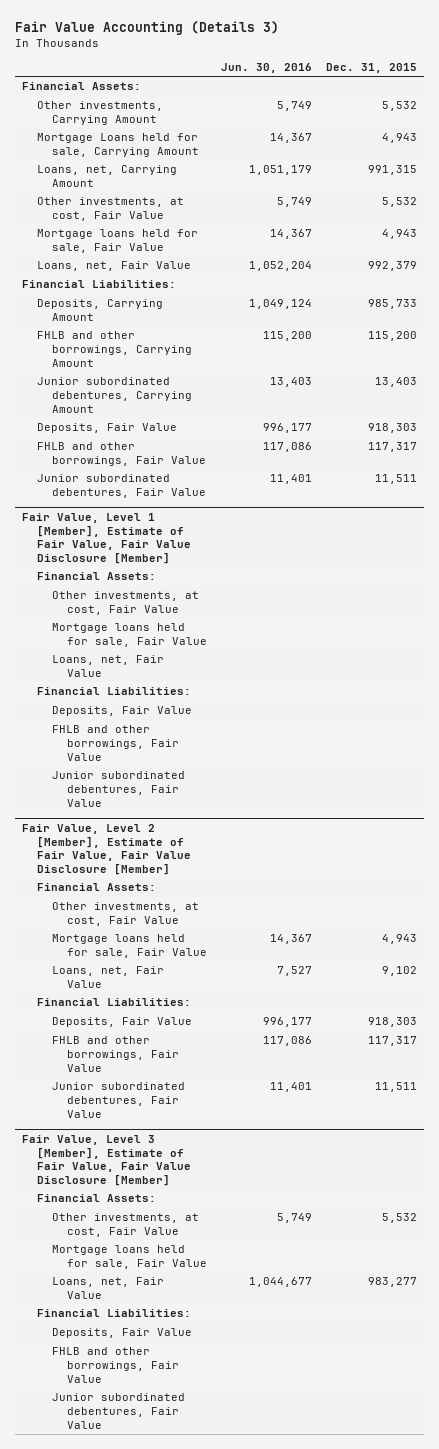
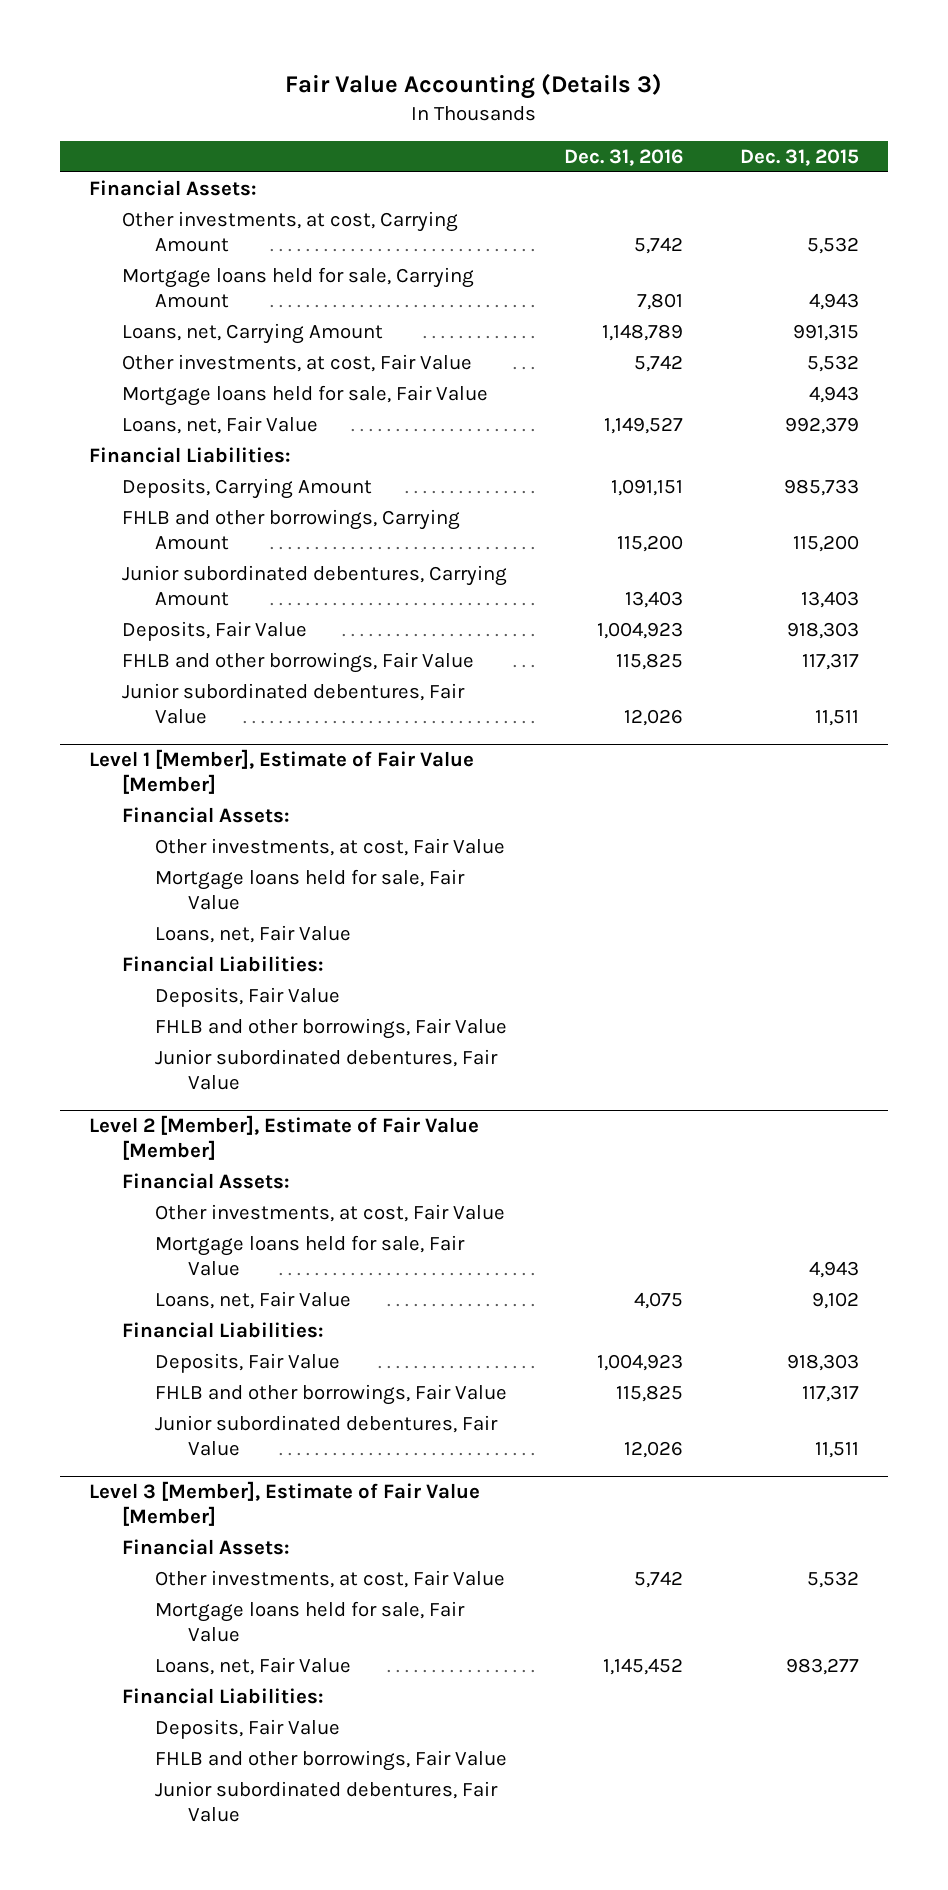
[221,63,313,74] Jun. 30, 2016 -> none
none -> [563,148,683,166] Dec. 31, 2016
[36,101,163,126] Other investments, Carrying Amount -> [121,210,458,252] Other investments, at cost, Carrying Amount
[36,133,200,158] Mortgage Loans held for sale, Carrying Amount -> [121,266,474,308] Mortgage loans held for sale, Carrying Amount
[21,513,191,565] Fair Value, Level 1 [Member], Estimate of Fair Value, Fair Value Disclosure [Member] -> [88,749,474,795] Level 1 [Member], Estimate of Fair Value [Member]
[21,824,191,876] Fair Value, Level 2 [Member], Estimate of Fair Value, Fair Value Disclosure [Member] -> [88,1115,479,1161] Level 2 [Member], Estimate of Fair Value [Member]
[21,1135,191,1187] Fair Value, Level 3 [Member], Estimate of Fair Value, Fair Value Disclosure [Member] -> [88,1481,480,1527] Level 3 [Member], Estimate of Fair Value [Member]

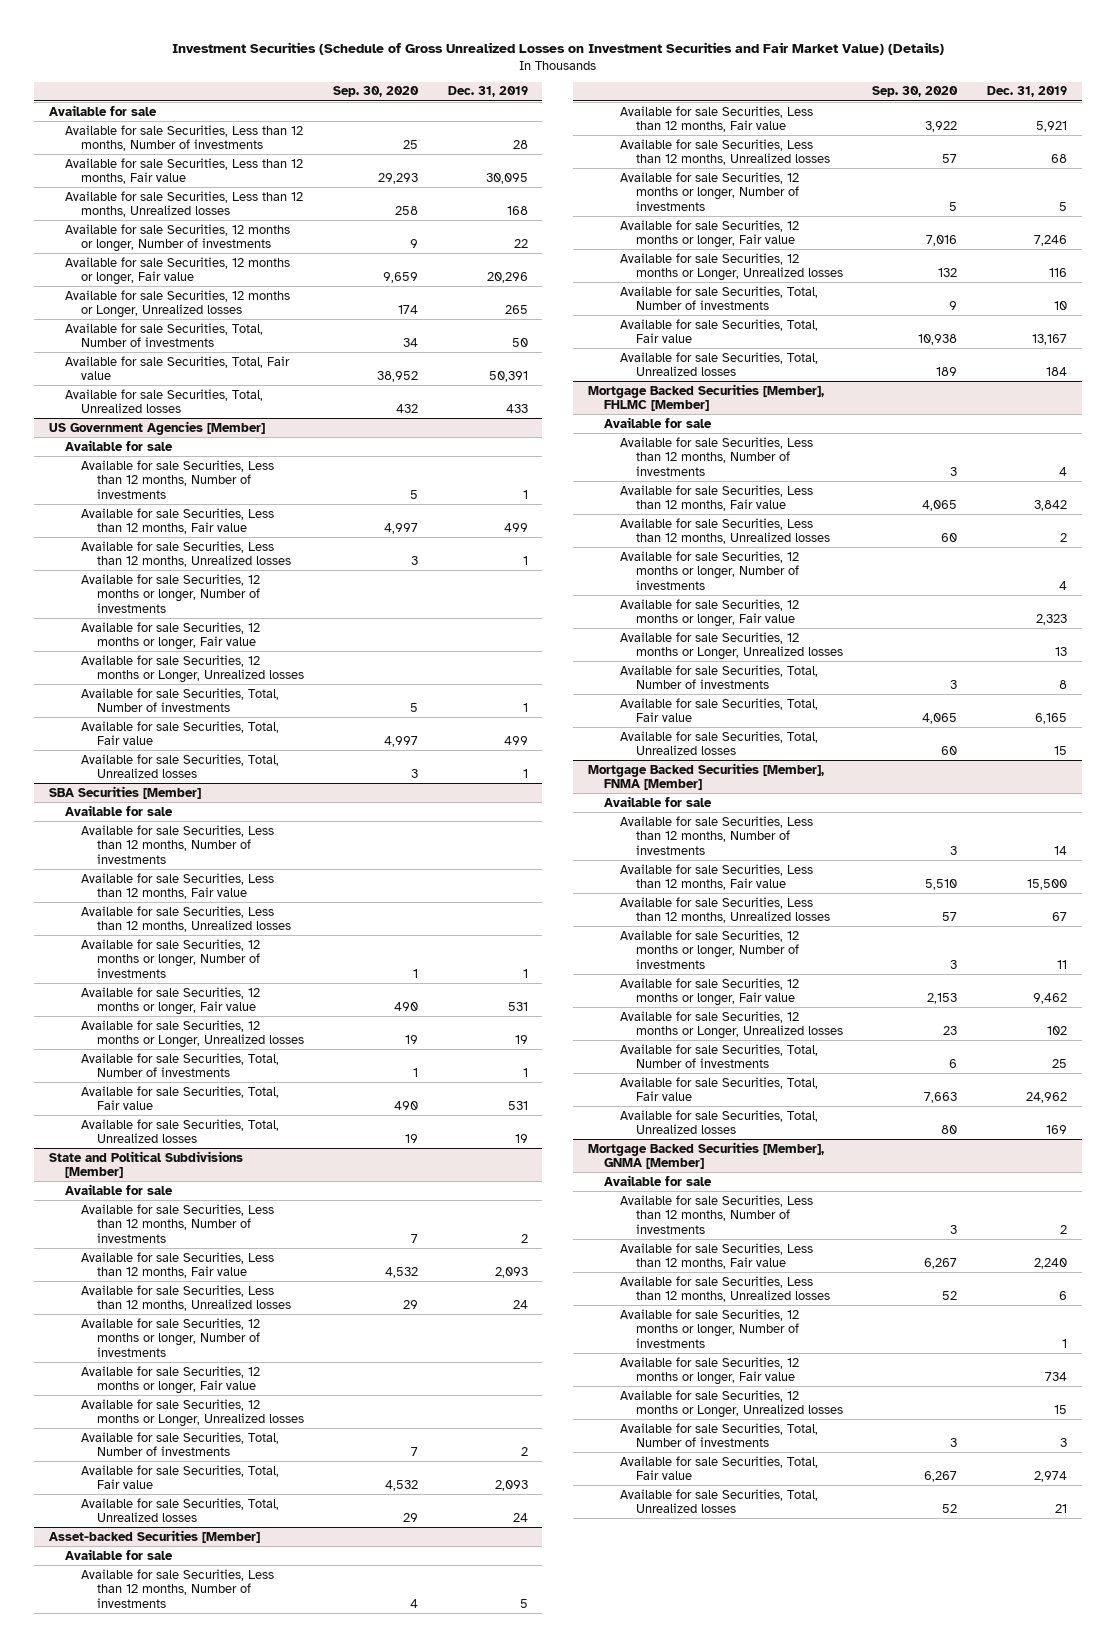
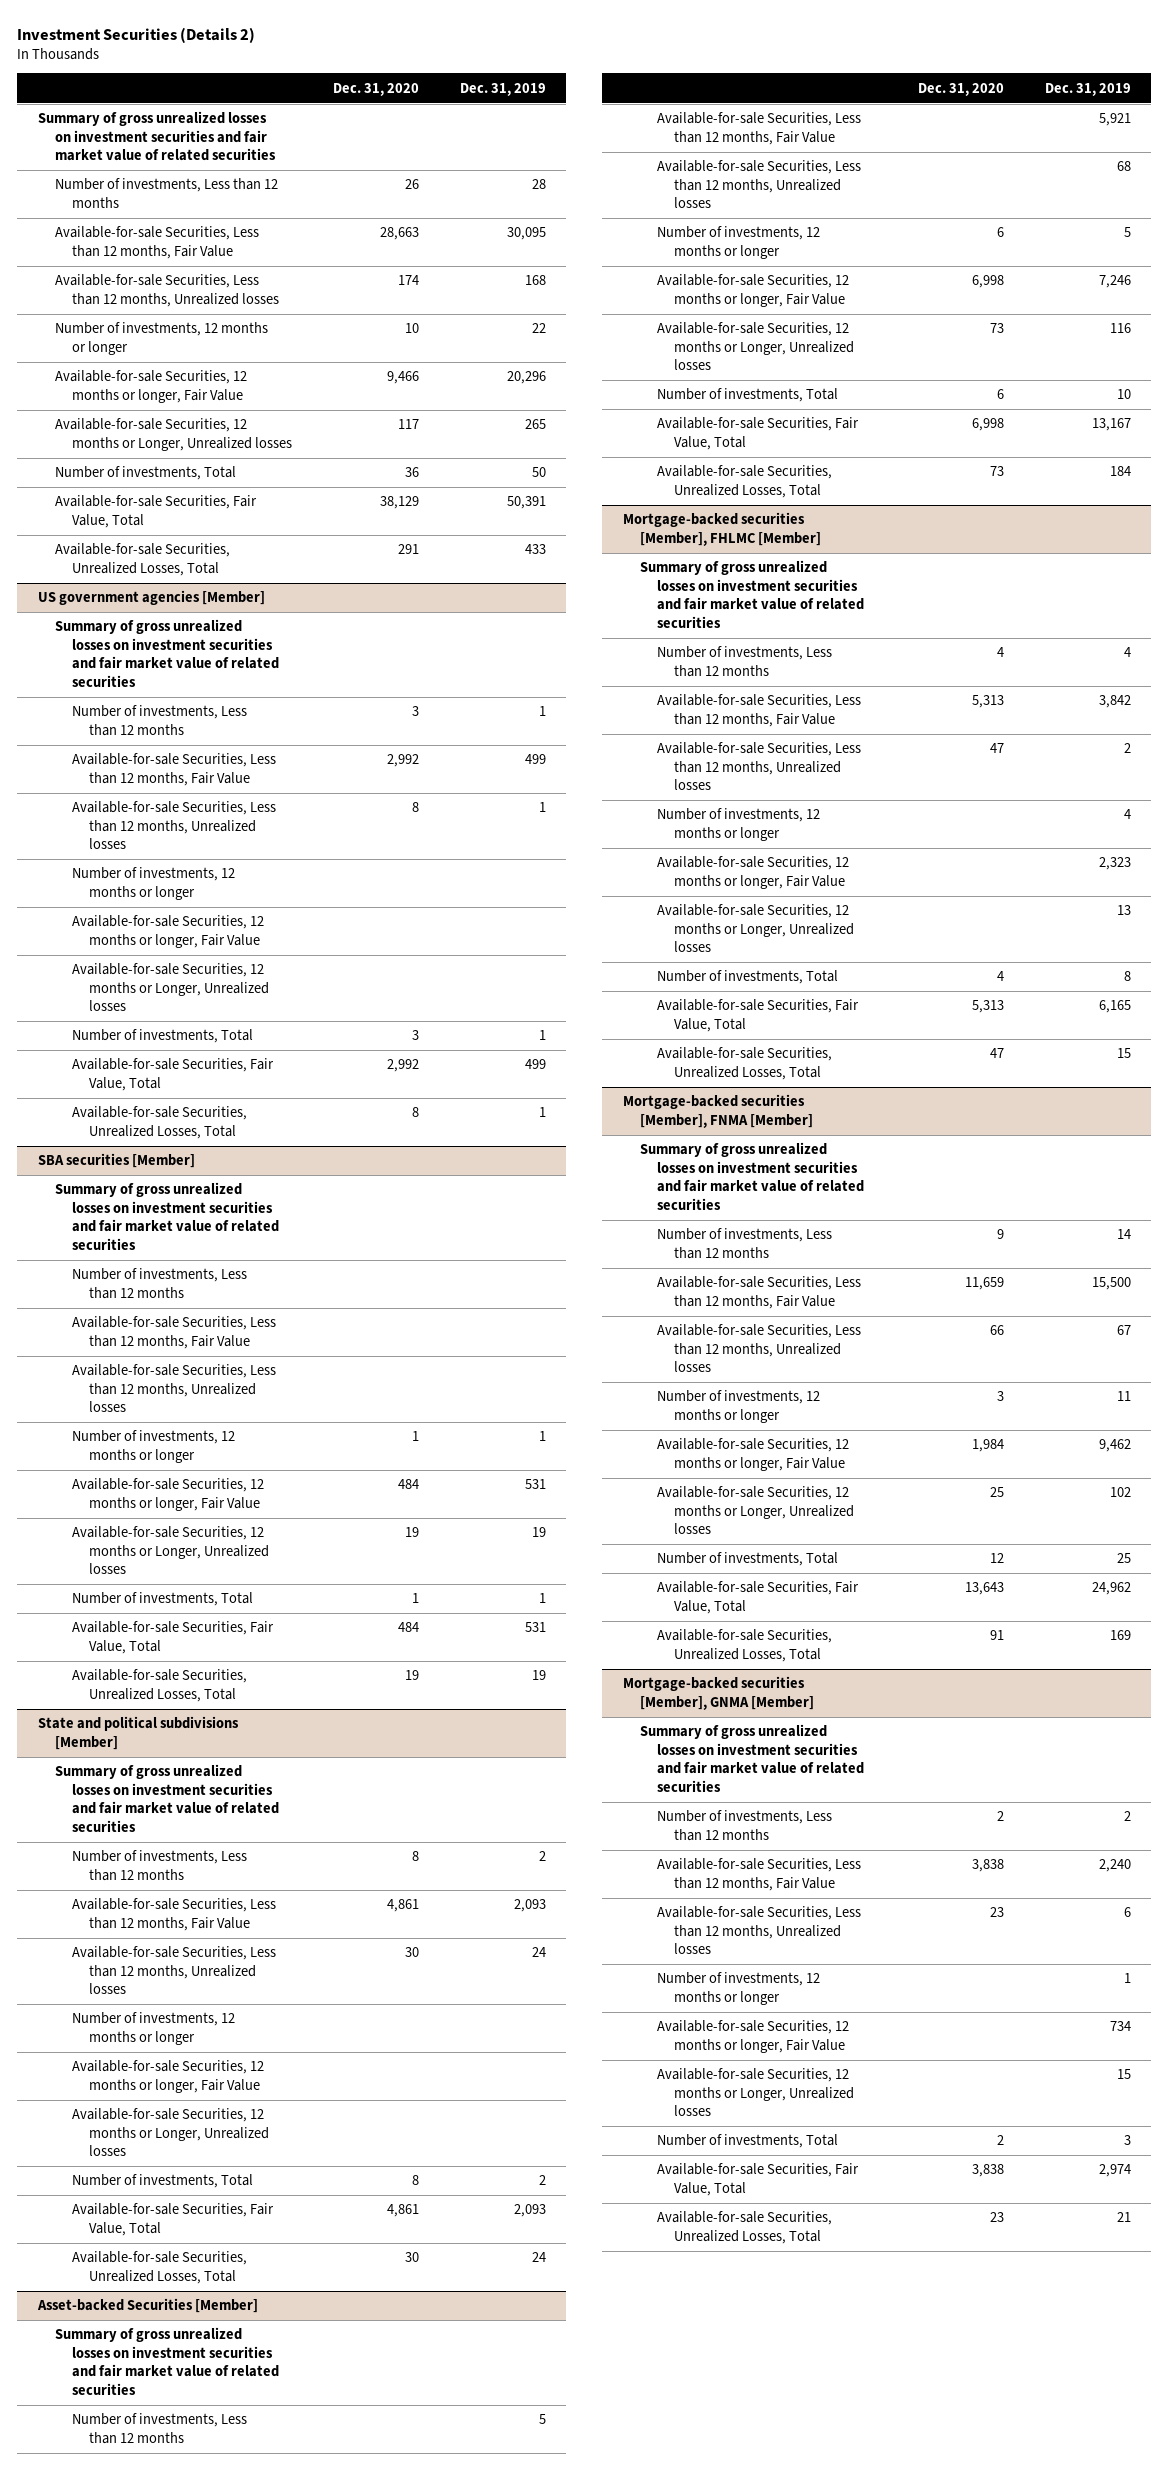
[171,41,944,55] Investment Securities (Schedule of Gross Unrealized Losses on Investment Securities and Fair Market Value) (Details) -> [17,26,256,43] Investment Securities (Details 2)
[333,86,420,98] Sep. 30, 2020 -> none
none -> [333,82,420,96] Dec. 31, 2020
[48,104,157,116] Available for sale -> none
[64,439,173,451] Available for sale -> none
[64,804,173,816] Available for sale -> none
[64,1183,173,1195] Available for sale -> none
none -> [37,111,276,162] Summary of gross unrealized losses on investment securities and fair market value of related securities
[64,124,303,152] Available for sale Securities, Less than 12 months, Number of investments -> [54,178,278,208] Number of investments, Less than 12 months
[64,157,303,185] Available for sale Securities, Less than 12 months, Fair value -> [54,226,259,259] Available-for-sale Securities, Less than 12 months, Fair Value
[64,190,303,218] Available for sale Securities, Less than 12 months, Unrealized losses -> [54,274,280,307] Available-for-sale Securities, Less than 12 months, Unrealized losses
[64,223,290,253] Available for sale Securities, 12 months or longer, Number of investments -> [54,322,268,355] Number of investments, 12 months or longer
[64,256,290,286] Available for sale Securities, 12 months or longer, Fair value -> [54,370,247,403] Available-for-sale Securities, 12 months or longer, Fair Value
[64,289,290,319] Available for sale Securities, 12 months or Longer, Unrealized losses -> [54,418,293,451] Available-for-sale Securities, 12 months or Longer, Unrealized losses
[64,322,263,348] Available for sale Securities, Total, Number of investments -> [54,466,236,481] Number of investments, Total
[64,355,290,381] Available for sale Securities, Total, Fair value -> [54,495,257,528] Available-for-sale Securities, Fair Value, Total
[64,388,263,414] Available for sale Securities, Total, Unrealized losses -> [54,543,230,576] Available-for-sale Securities, Unrealized Losses, Total
[48,420,265,435] US Government Agencies [Member] -> [37,590,265,606] US government agencies [Member]
none -> [54,619,280,687] Summary of gross unrealized losses on investment securities and fair market value of related securities
[80,459,274,499] Available for sale Securities, Less than 12 months, Number of investments -> [72,705,248,736] Number of investments, Less than 12 months
[80,507,274,535] Available for sale Securities, Less than 12 months, Fair value -> [72,753,277,786] Available-for-sale Securities, Less than 12 months, Fair Value
[80,540,291,568] Available for sale Securities, Less than 12 months, Unrealized losses -> [72,801,277,850] Available-for-sale Securities, Less than 12 months, Unrealized losses
[80,573,260,613] Available for sale Securities, 12 months or longer, Number of investments -> [72,867,236,900] Number of investments, 12 months or longer
[80,621,260,651] Available for sale Securities, 12 months or longer, Fair value -> [72,915,265,948] Available-for-sale Securities, 12 months or longer, Fair Value
[80,654,304,684] Available for sale Securities, 12 months or Longer, Unrealized losses -> [72,963,270,1012] Available-for-sale Securities, 12 months or Longer, Unrealized losses
[80,687,279,713] Available for sale Securities, Total, Number of investments -> [72,1029,254,1044] Number of investments, Total
[80,720,279,746] Available for sale Securities, Total, Fair value -> [72,1058,275,1091] Available-for-sale Securities, Fair Value, Total
[80,753,279,779] Available for sale Securities, Total, Unrealized losses -> [72,1106,248,1139] Available-for-sale Securities, Unrealized Losses, Total
[48,785,201,799] SBA Securities [Member] -> [37,1153,195,1169] SBA securities [Member]
none -> [54,1182,280,1250] Summary of gross unrealized losses on investment securities and fair market value of related securities
[80,824,274,864] Available for sale Securities, Less than 12 months, Number of investments -> [72,1268,248,1299] Number of investments, Less than 12 months
[80,872,274,900] Available for sale Securities, Less than 12 months, Fair value -> [72,1316,277,1349] Available-for-sale Securities, Less than 12 months, Fair Value
[80,905,291,933] Available for sale Securities, Less than 12 months, Unrealized losses -> [72,1364,277,1413] Available-for-sale Securities, Less than 12 months, Unrealized losses
[80,938,260,978] Available for sale Securities, 12 months or longer, Number of investments -> [72,1430,236,1463] Number of investments, 12 months or longer
[80,986,260,1016] Available for sale Securities, 12 months or longer, Fair value -> [72,1478,265,1511] Available-for-sale Securities, 12 months or longer, Fair Value
[80,1019,304,1049] Available for sale Securities, 12 months or Longer, Unrealized losses -> [72,1526,270,1575] Available-for-sale Securities, 12 months or Longer, Unrealized losses
[80,1052,279,1078] Available for sale Securities, Total, Number of investments -> [72,1592,254,1607] Number of investments, Total
[80,1085,279,1111] Available for sale Securities, Total, Fair value -> [72,1621,275,1654] Available-for-sale Securities, Fair Value, Total
[80,1118,279,1144] Available for sale Securities, Total, Unrealized losses -> [72,1669,248,1702] Available-for-sale Securities, Unrealized Losses, Total
[48,1150,243,1179] State and Political Subdivisions [Member] -> [37,1716,239,1750] State and political subdivisions [Member]
none -> [54,1764,280,1832] Summary of gross unrealized losses on investment securities and fair market value of related securities
[80,1203,274,1243] Available for sale Securities, Less than 12 months, Number of investments -> [72,1850,248,1881] Number of investments, Less than 12 months
[80,1251,274,1279] Available for sale Securities, Less than 12 months, Fair value -> [72,1898,277,1931] Available-for-sale Securities, Less than 12 months, Fair Value
[80,1284,291,1312] Available for sale Securities, Less than 12 months, Unrealized losses -> [72,1946,277,1995] Available-for-sale Securities, Less than 12 months, Unrealized losses
[80,1317,260,1357] Available for sale Securities, 12 months or longer, Number of investments -> [72,2012,236,2045] Number of investments, 12 months or longer
[80,1365,260,1395] Available for sale Securities, 12 months or longer, Fair value -> [72,2060,265,2093] Available-for-sale Securities, 12 months or longer, Fair Value
[80,1398,304,1428] Available for sale Securities, 12 months or Longer, Unrealized losses -> [72,2108,270,2157] Available-for-sale Securities, 12 months or Longer, Unrealized losses
[80,1431,279,1457] Available for sale Securities, Total, Number of investments -> [72,2174,254,2189] Number of investments, Total
[80,1464,279,1490] Available for sale Securities, Total, Fair value -> [72,2203,275,2236] Available-for-sale Securities, Fair Value, Total
[80,1497,279,1523] Available for sale Securities, Total, Unrealized losses -> [72,2251,248,2284] Available-for-sale Securities, Unrealized Losses, Total
[64,1548,173,1560] Available for sale -> none
[603,416,712,428] Available for sale -> none
[603,795,712,807] Available for sale -> none
[603,1174,712,1186] Available for sale -> none
none -> [54,2327,280,2395] Summary of gross unrealized losses on investment securities and fair market value of related securities
[80,1568,274,1608] Available for sale Securities, Less than 12 months, Number of investments -> [72,2413,248,2444] Number of investments, Less than 12 months
[619,105,813,133] Available for sale Securities, Less than 12 months, Fair value -> [657,112,862,145] Available-for-sale Securities, Less than 12 months, Fair Value
[619,138,830,166] Available for sale Securities, Less than 12 months, Unrealized losses -> [657,160,862,209] Available-for-sale Securities, Less than 12 months, Unrealized losses
[619,171,799,211] Available for sale Securities, 12 months or longer, Number of investments -> [657,226,821,259] Number of investments, 12 months or longer
[619,219,799,249] Available for sale Securities, 12 months or longer, Fair value -> [657,274,850,307] Available-for-sale Securities, 12 months or longer, Fair Value
[619,252,843,282] Available for sale Securities, 12 months or Longer, Unrealized losses -> [657,322,855,371] Available-for-sale Securities, 12 months or Longer, Unrealized losses
[619,285,818,311] Available for sale Securities, Total, Number of investments -> [657,388,839,403] Number of investments, Total
[619,318,818,344] Available for sale Securities, Total, Fair value -> [657,417,860,450] Available-for-sale Securities, Fair Value, Total
[619,351,818,377] Available for sale Securities, Total, Unrealized losses -> [657,465,833,498] Available-for-sale Securities, Unrealized Losses, Total
[587,383,824,412] Mortgage Backed Securities [Member], FHLMC [Member] -> [622,512,821,546] Mortgage-backed securities [Member], FHLMC [Member]
none -> [639,560,865,628] Summary of gross unrealized losses on investment securities and fair market value of related securities
[619,436,813,476] Available for sale Securities, Less than 12 months, Number of investments -> [657,646,833,677] Number of investments, Less than 12 months
[619,484,813,512] Available for sale Securities, Less than 12 months, Fair value -> [657,694,862,727] Available-for-sale Securities, Less than 12 months, Fair Value
[619,517,830,545] Available for sale Securities, Less than 12 months, Unrealized losses -> [657,742,862,791] Available-for-sale Securities, Less than 12 months, Unrealized losses
[619,550,799,590] Available for sale Securities, 12 months or longer, Number of investments -> [657,808,821,841] Number of investments, 12 months or longer
[619,598,799,628] Available for sale Securities, 12 months or longer, Fair value -> [657,856,850,889] Available-for-sale Securities, 12 months or longer, Fair Value
[619,631,843,661] Available for sale Securities, 12 months or Longer, Unrealized losses -> [657,904,855,953] Available-for-sale Securities, 12 months or Longer, Unrealized losses
[619,664,818,690] Available for sale Securities, Total, Number of investments -> [657,970,839,985] Number of investments, Total
[619,697,818,723] Available for sale Securities, Total, Fair value -> [657,999,860,1032] Available-for-sale Securities, Fair Value, Total
[619,730,818,756] Available for sale Securities, Total, Unrealized losses -> [657,1047,833,1080] Available-for-sale Securities, Unrealized Losses, Total
[587,762,824,791] Mortgage Backed Securities [Member], FNMA [Member] -> [622,1094,813,1128] Mortgage-backed securities [Member], FNMA [Member]
none -> [639,1142,865,1210] Summary of gross unrealized losses on investment securities and fair market value of related securities
[619,815,813,855] Available for sale Securities, Less than 12 months, Number of investments -> [657,1228,833,1259] Number of investments, Less than 12 months
[619,863,813,891] Available for sale Securities, Less than 12 months, Fair value -> [657,1276,862,1309] Available-for-sale Securities, Less than 12 months, Fair Value
[619,896,830,924] Available for sale Securities, Less than 12 months, Unrealized losses -> [657,1324,862,1373] Available-for-sale Securities, Less than 12 months, Unrealized losses
[619,929,799,969] Available for sale Securities, 12 months or longer, Number of investments -> [657,1390,821,1423] Number of investments, 12 months or longer
[619,977,799,1007] Available for sale Securities, 12 months or longer, Fair value -> [657,1438,850,1471] Available-for-sale Securities, 12 months or longer, Fair Value
[619,1010,843,1040] Available for sale Securities, 12 months or Longer, Unrealized losses -> [657,1486,855,1535] Available-for-sale Securities, 12 months or Longer, Unrealized losses
[619,1043,818,1069] Available for sale Securities, Total, Number of investments -> [657,1552,839,1567] Number of investments, Total
[619,1076,818,1102] Available for sale Securities, Total, Fair value -> [657,1581,860,1614] Available-for-sale Securities, Fair Value, Total
[619,1109,818,1135] Available for sale Securities, Total, Unrealized losses -> [657,1629,833,1662] Available-for-sale Securities, Unrealized Losses, Total
[587,1141,824,1170] Mortgage Backed Securities [Member], GNMA [Member] -> [622,1676,814,1710] Mortgage-backed securities [Member], GNMA [Member]
none -> [639,1724,865,1792] Summary of gross unrealized losses on investment securities and fair market value of related securities
[619,1194,813,1234] Available for sale Securities, Less than 12 months, Number of investments -> [657,1810,833,1841] Number of investments, Less than 12 months
[619,1242,813,1270] Available for sale Securities, Less than 12 months, Fair value -> [657,1858,862,1891] Available-for-sale Securities, Less than 12 months, Fair Value
[619,1275,830,1303] Available for sale Securities, Less than 12 months, Unrealized losses -> [657,1906,862,1955] Available-for-sale Securities, Less than 12 months, Unrealized losses
[619,1308,799,1348] Available for sale Securities, 12 months or longer, Number of investments -> [657,1972,821,2005] Number of investments, 12 months or longer
[619,1356,799,1386] Available for sale Securities, 12 months or longer, Fair value -> [657,2020,850,2053] Available-for-sale Securities, 12 months or longer, Fair Value
[619,1389,843,1419] Available for sale Securities, 12 months or Longer, Unrealized losses -> [657,2068,855,2117] Available-for-sale Securities, 12 months or Longer, Unrealized losses
[619,1422,818,1448] Available for sale Securities, Total, Number of investments -> [657,2134,839,2149] Number of investments, Total
[619,1455,818,1481] Available for sale Securities, Total, Fair value -> [657,2163,860,2196] Available-for-sale Securities, Fair Value, Total
[619,1488,818,1514] Available for sale Securities, Total, Unrealized losses -> [657,2211,833,2244] Available-for-sale Securities, Unrealized Losses, Total

